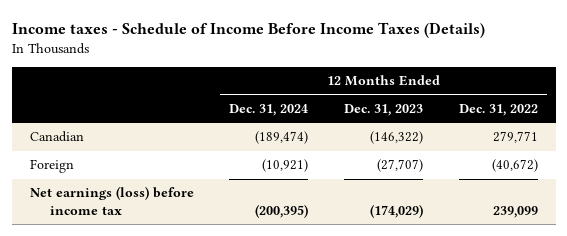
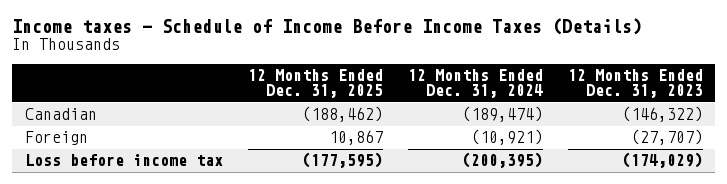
[458,103,538,116] Dec. 31, 2022 -> none
none -> [247,69,383,99] 12 Months Ended Dec. 31, 2025
[29,186,194,215] Net earnings (loss) before income tax -> [24,154,223,167] Loss before income tax

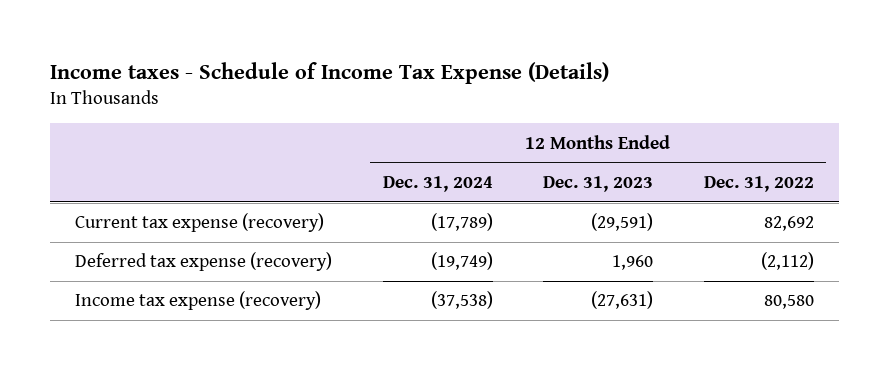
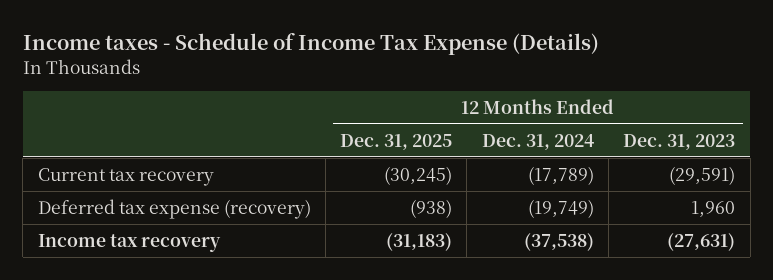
[703,175,814,192] Dec. 31, 2022 -> none
none -> [340,133,453,150] Dec. 31, 2025
[74,213,324,233] Current tax expense (recovery) -> [37,167,214,186] Current tax recovery
[74,291,321,311] Income tax expense (recovery) -> [37,233,221,252] Income tax recovery

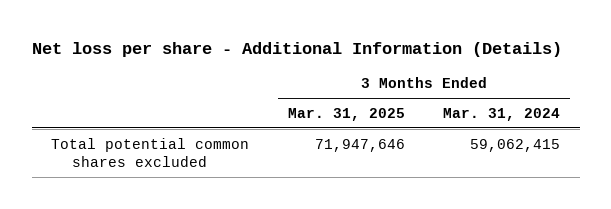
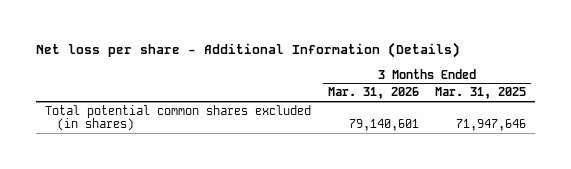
[443,107,561,121] Mar. 31, 2024 -> none
none -> [327,87,419,100] Mar. 31, 2026
[50,137,249,167] Total potential common shares excluded -> [44,104,311,132] Total potential common shares excluded (in shares)

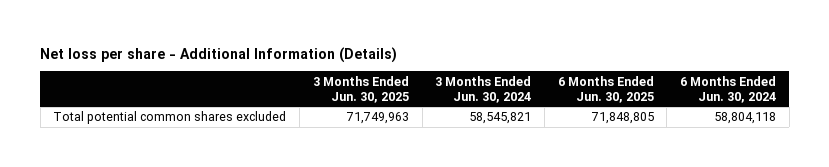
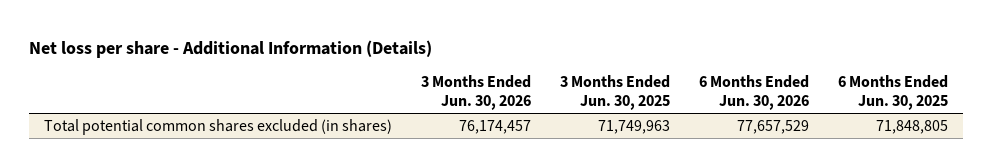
[435,75,532,103] 3 Months Ended Jun. 30, 2024 -> none
[680,75,777,103] 6 Months Ended Jun. 30, 2024 -> none
none -> [420,74,531,111] 3 Months Ended Jun. 30, 2026
none -> [699,74,810,111] 6 Months Ended Jun. 30, 2026
[53,111,287,125] Total potential common shares excluded -> [43,119,392,136] Total potential common shares excluded (in shares)

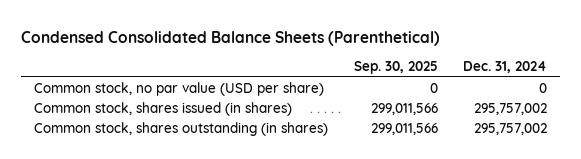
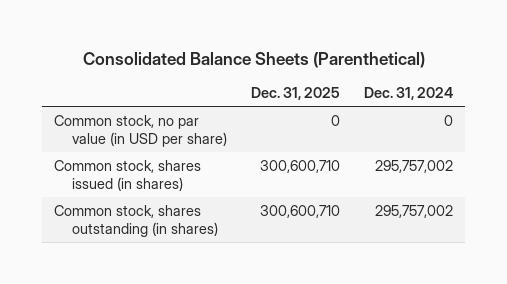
[21,30,441,46] Condensed Consolidated Balance Sheets (Parenthetical) -> [82,51,425,68] Consolidated Balance Sheets (Parenthetical)
[353,61,438,75] Sep. 30, 2025 -> none
none -> [251,87,341,101] Dec. 31, 2025
[34,82,325,97] Common stock, no par value (USD per share) -> [54,114,228,147] Common stock, no par value (in USD per share)

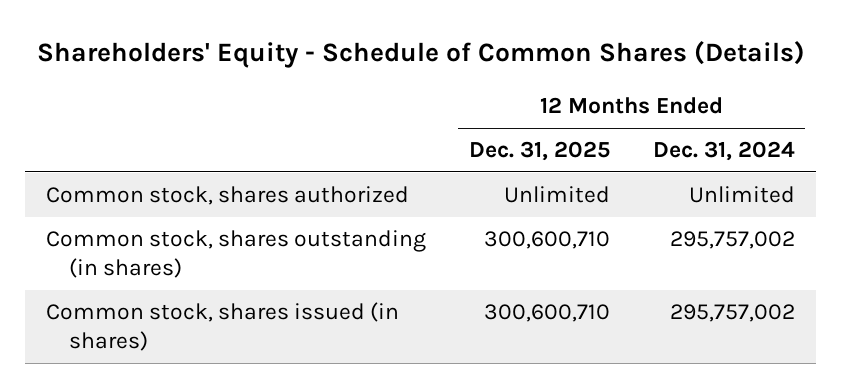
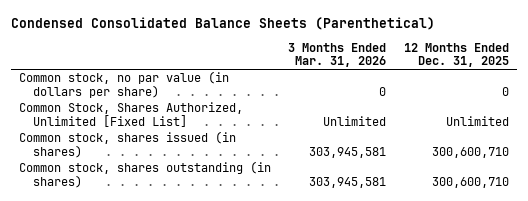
[36,40,805,68] Shareholders' Equity - Schedule of Common Shares (Details) -> [10,17,435,31] Condensed Consolidated Balance Sheets (Parenthetical)
[652,141,795,162] Dec. 31, 2024 -> none
none -> [288,42,387,68] 3 Months Ended Mar. 31, 2026
none -> [19,71,230,98] Common stock, no par value (in dollars per share)
[46,186,410,206] Common stock, shares authorized -> [19,102,244,127] Common Stock, Shares Authorized, Unlimited [Fixed List]
[46,230,427,279] Common stock, shares outstanding (in shares) -> [19,161,272,188] Common stock, shares outstanding (in shares)

